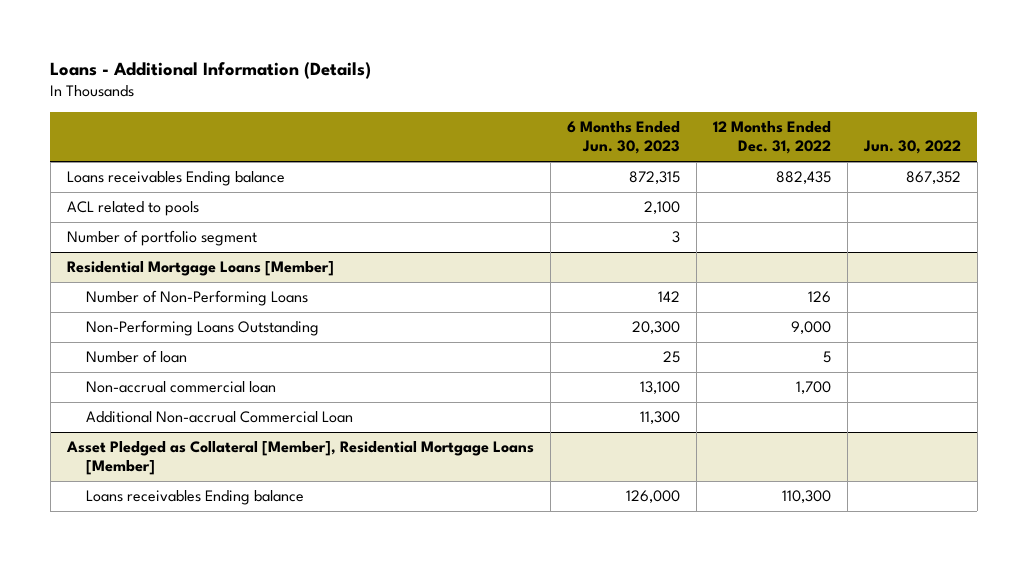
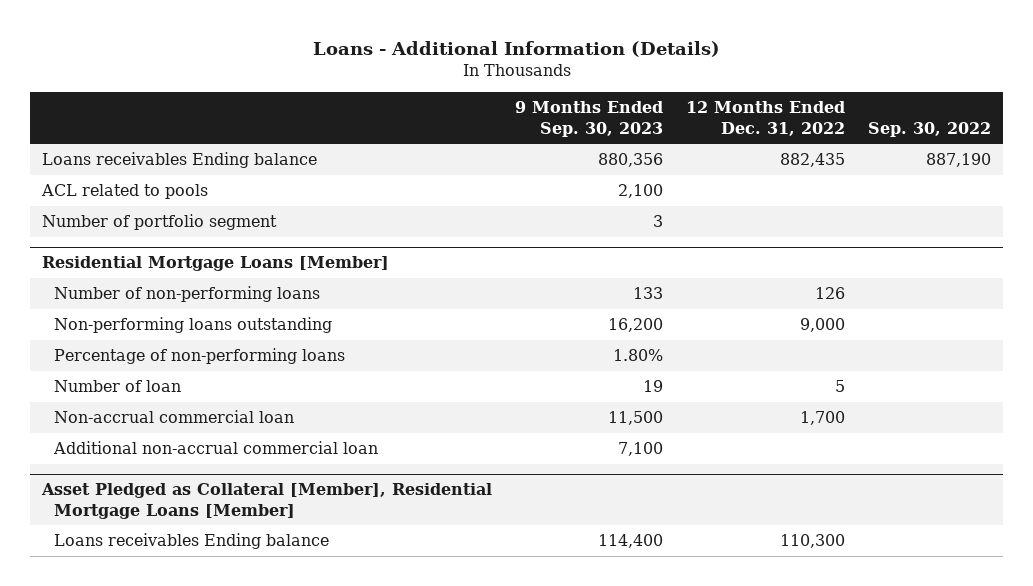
[566,121,680,155] 6 Months Ended Jun. 30, 2023 -> none
[862,140,961,155] Jun. 30, 2022 -> none
none -> [515,101,664,137] 9 Months Ended Sep. 30, 2023
none -> [868,121,992,137] Sep. 30, 2022
[85,290,308,307] Number of Non-Performing Loans -> [54,286,321,303] Number of non-performing loans
[85,320,319,337] Non-Performing Loans Outstanding -> [54,317,333,334] Non-performing loans outstanding
none -> [54,348,346,365] Percentage of non-performing loans
[85,411,353,424] Additional Non-accrual Commercial Loan -> [53,441,379,455] Additional non-accrual commercial loan

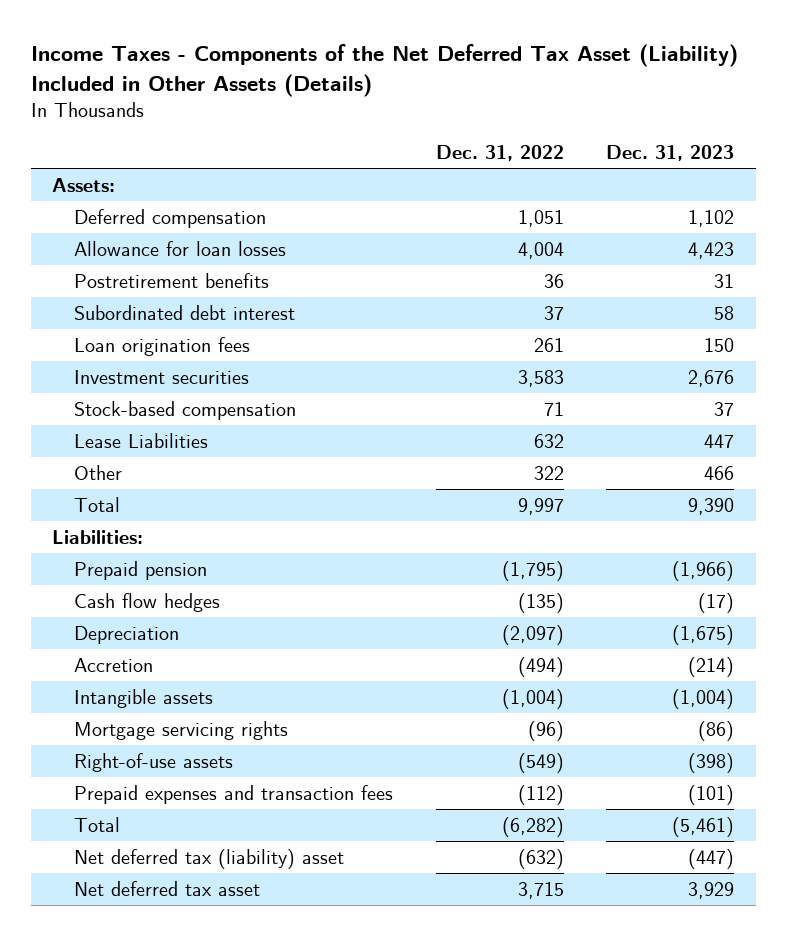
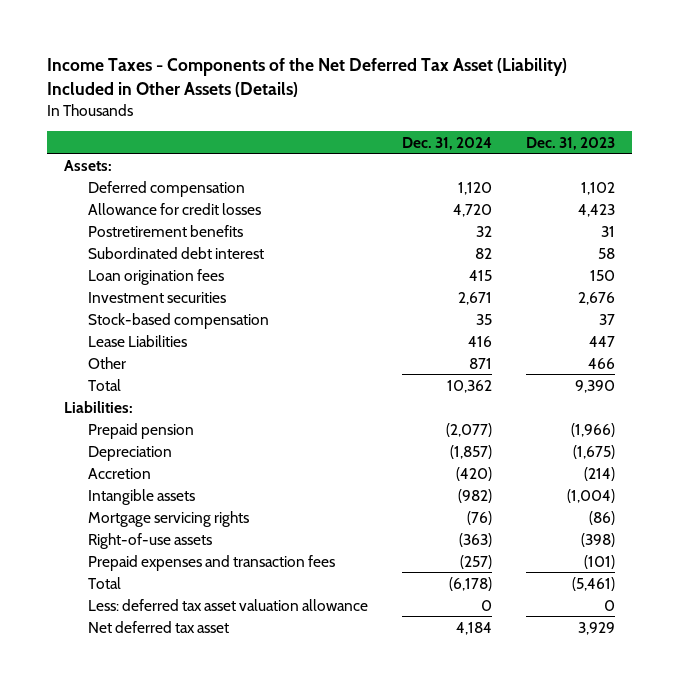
[435,144,564,161] Dec. 31, 2022 -> none
none -> [402,136,493,150] Dec. 31, 2024
[74,240,287,256] Allowance for loan losses -> [87,202,261,215] Allowance for credit losses
[74,592,221,612] Cash flow hedges -> none
[74,848,345,869] Net deferred tax (liability) asset -> none
none -> [87,598,368,611] Less: deferred tax asset valuation allowance

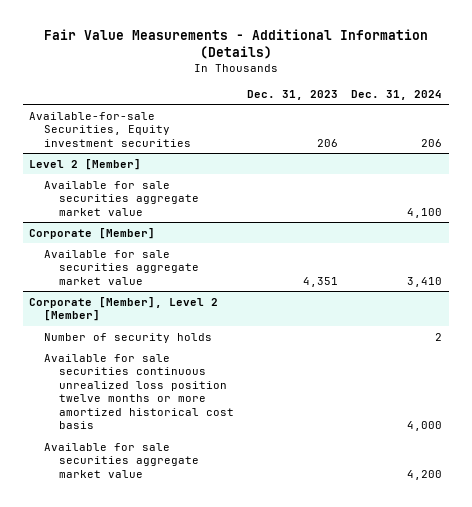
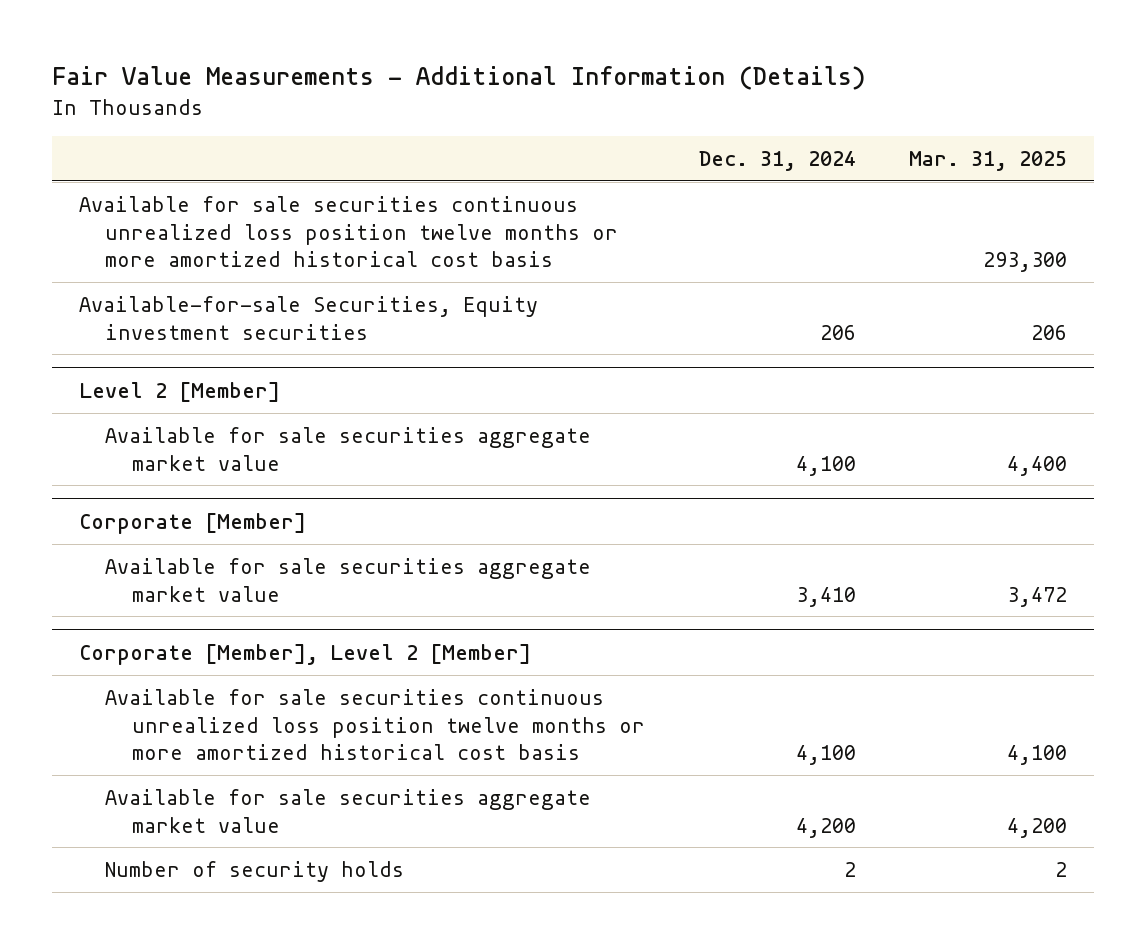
[246,89,338,100] Dec. 31, 2023 -> none
none -> [909,151,1068,172] Mar. 31, 2025
none -> [78,195,619,268] Available for sale securities continuous unrealized loss position twelve months or more amortized historical cost basis
[407,421,443,432] 4,000 -> [795,745,856,766] 4,100
[43,332,212,343] Number of security holds -> [105,860,405,882] Number of security holds

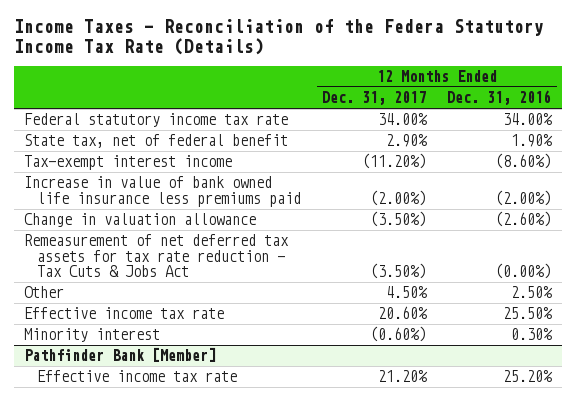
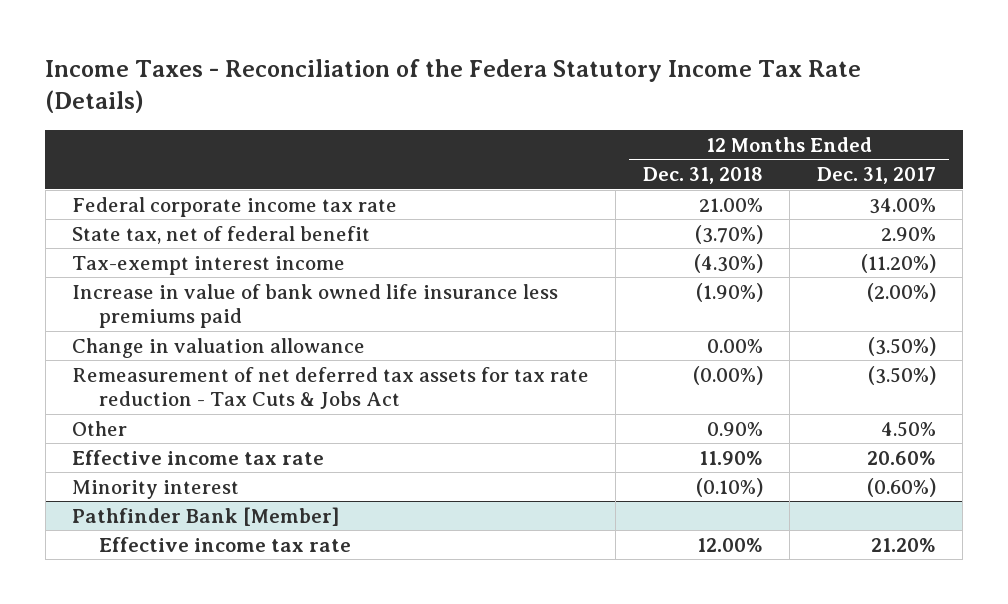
[447,90,552,106] Dec. 31, 2016 -> none
none -> [642,167,763,185] Dec. 31, 2018
[24,113,289,128] Federal statutory income tax rate -> [72,196,398,217] Federal corporate income tax rate

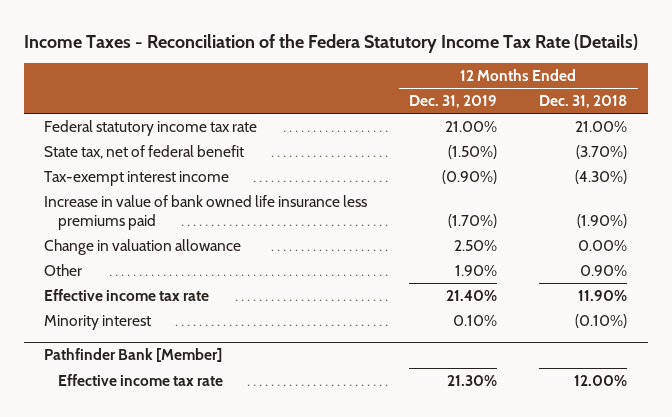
[816,167,936,185] Dec. 31, 2017 -> none
none -> [409,95,498,109] Dec. 31, 2019
[72,196,398,217] Federal corporate income tax rate -> [44,119,258,136] Federal statutory income tax rate
[72,366,590,410] Remeasurement of net deferred tax assets for tax rate reduction - Tax Cuts & Jobs Act -> none

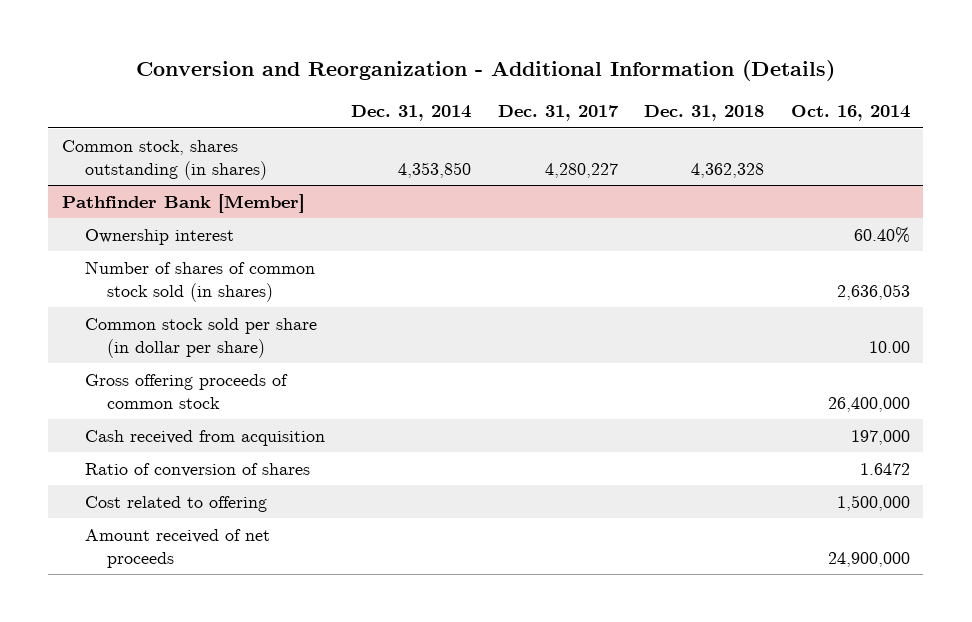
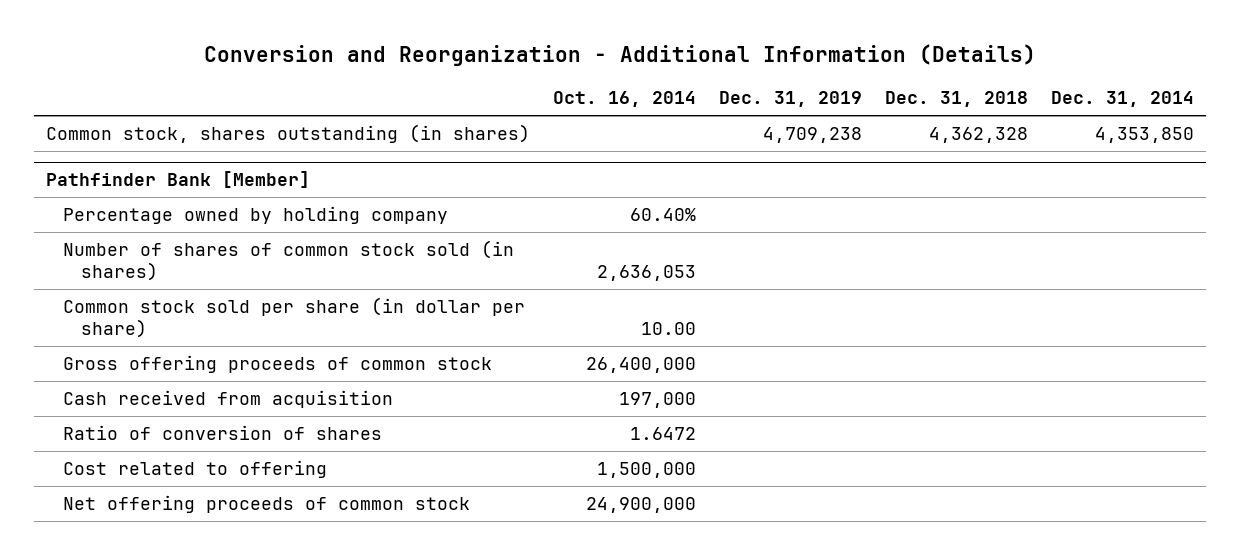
[497,105,619,122] Dec. 31, 2017 -> none
none -> [719,91,863,108] Dec. 31, 2019
[84,228,234,245] Ownership interest -> [63,206,449,225] Percentage owned by holding company
[84,528,270,568] Amount received of net proceeds -> [63,495,471,514] Net offering proceeds of common stock

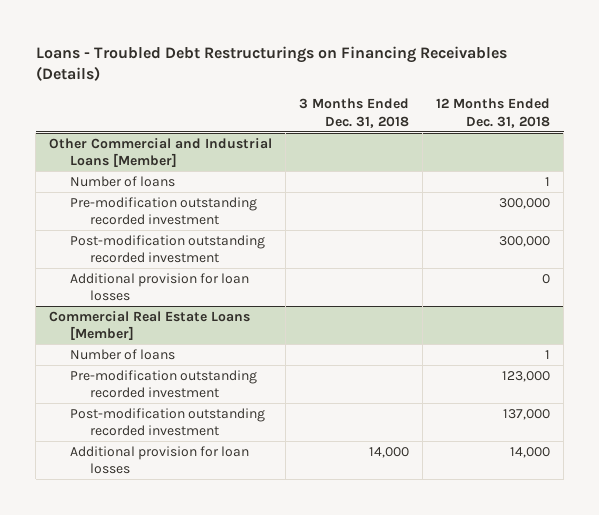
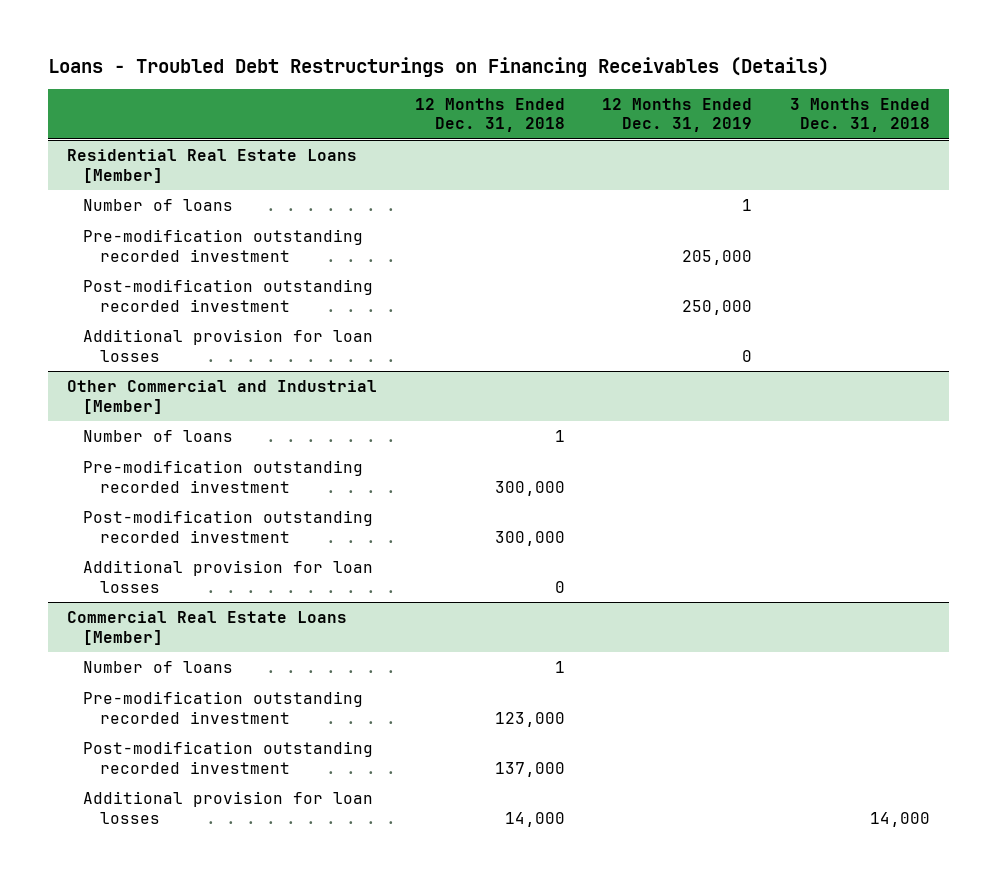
none -> [602,97,753,133] 12 Months Ended Dec. 31, 2019
none -> [66,149,357,183] Residential Real Estate Loans [Member]
none -> [83,199,234,212] Number of loans
none -> [83,229,364,262] Pre-modification outstanding recorded investment
none -> [83,279,374,312] Post-modification outstanding recorded investment
none -> [83,329,374,362] Additional provision for loan losses
[49,137,273,168] Other Commercial and Industrial Loans [Member] -> [66,380,377,414] Other Commercial and Industrial [Member]

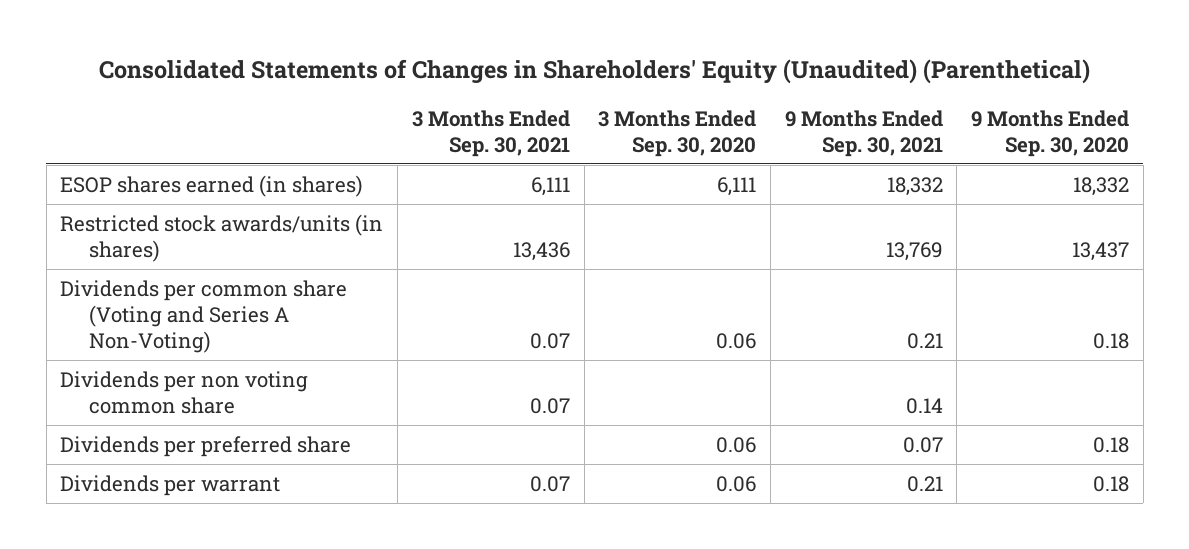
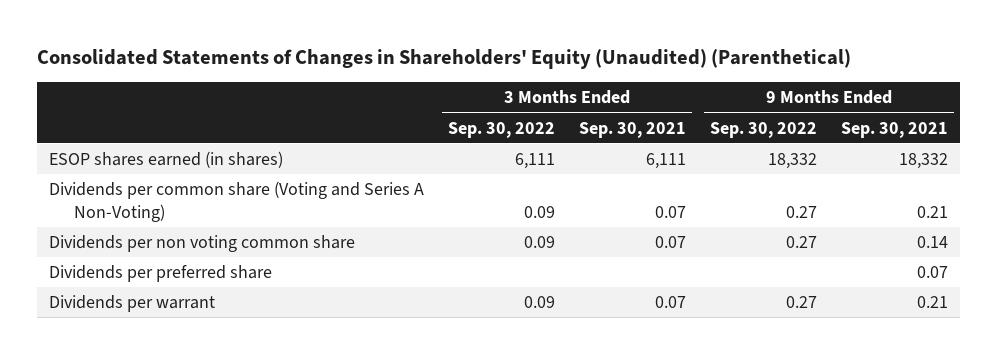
[598,109,757,157] 3 Months Ended Sep. 30, 2020 -> none
[971,109,1130,157] 9 Months Ended Sep. 30, 2020 -> none
none -> [447,121,555,138] Sep. 30, 2022
none -> [709,121,817,138] Sep. 30, 2022
[60,213,384,263] Restricted stock awards/units (in shares) -> none

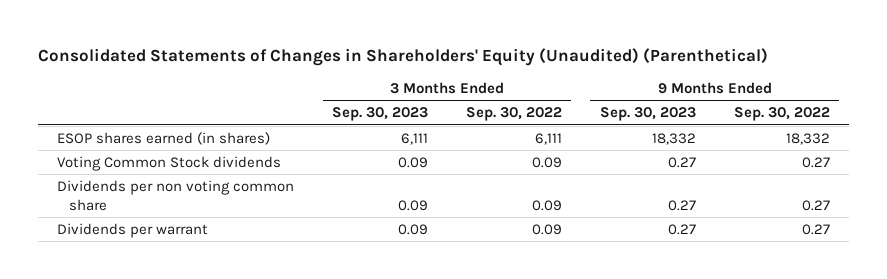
[578,121,686,138] Sep. 30, 2021 -> none
[840,121,948,138] Sep. 30, 2021 -> none
none -> [332,107,429,122] Sep. 30, 2023
none -> [599,107,696,122] Sep. 30, 2023
[48,181,424,222] Dividends per common share (Voting and Series A Non-Voting) -> [57,155,282,171] Voting Common Stock dividends
[48,265,272,283] Dividends per preferred share -> none

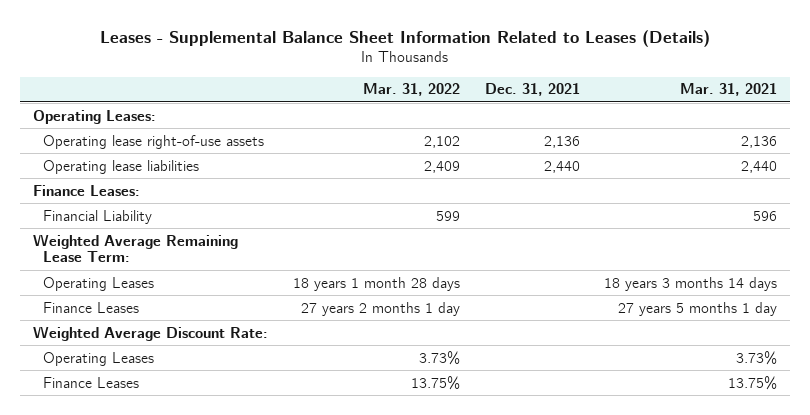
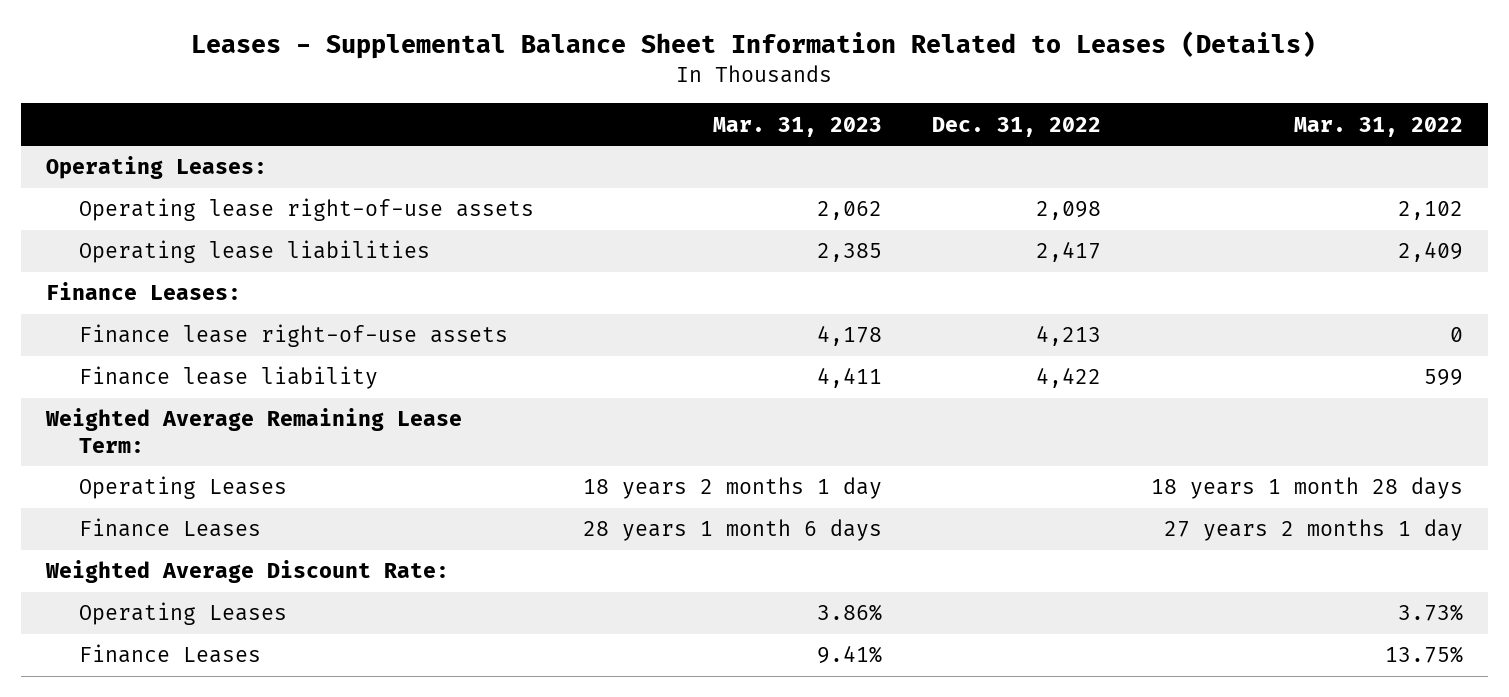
[484,83,580,97] Dec. 31, 2021 -> none
[680,83,778,97] Mar. 31, 2021 -> none
none -> [713,116,883,137] Mar. 31, 2023
none -> [932,116,1102,137] Dec. 31, 2022
none -> [78,324,508,348] Finance lease right-of-use assets
[42,209,152,224] Financial Liability -> [78,366,378,390] Finance lease liability

